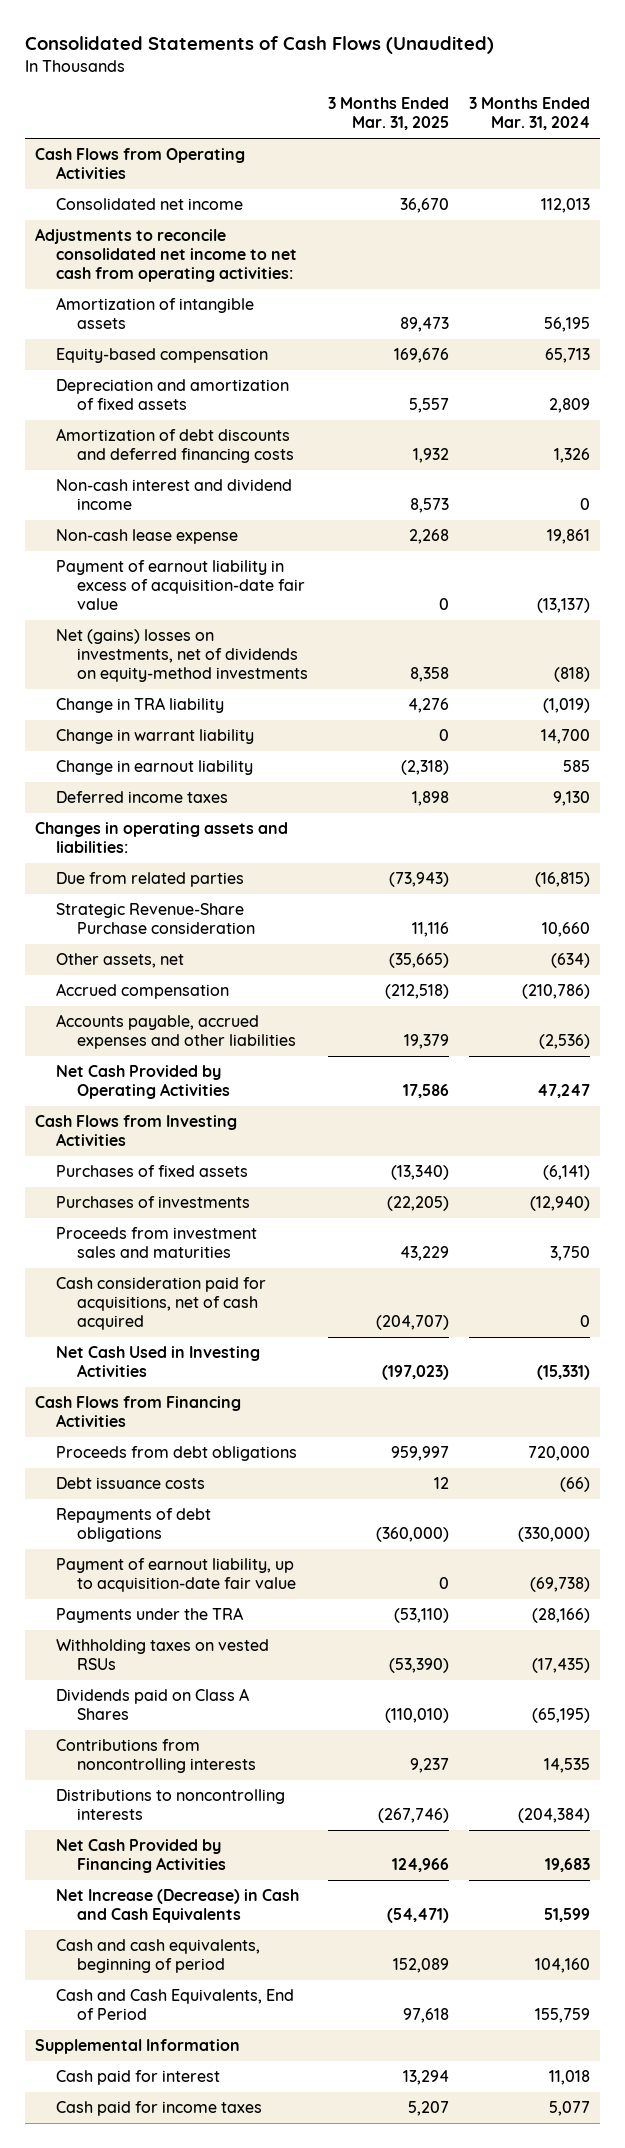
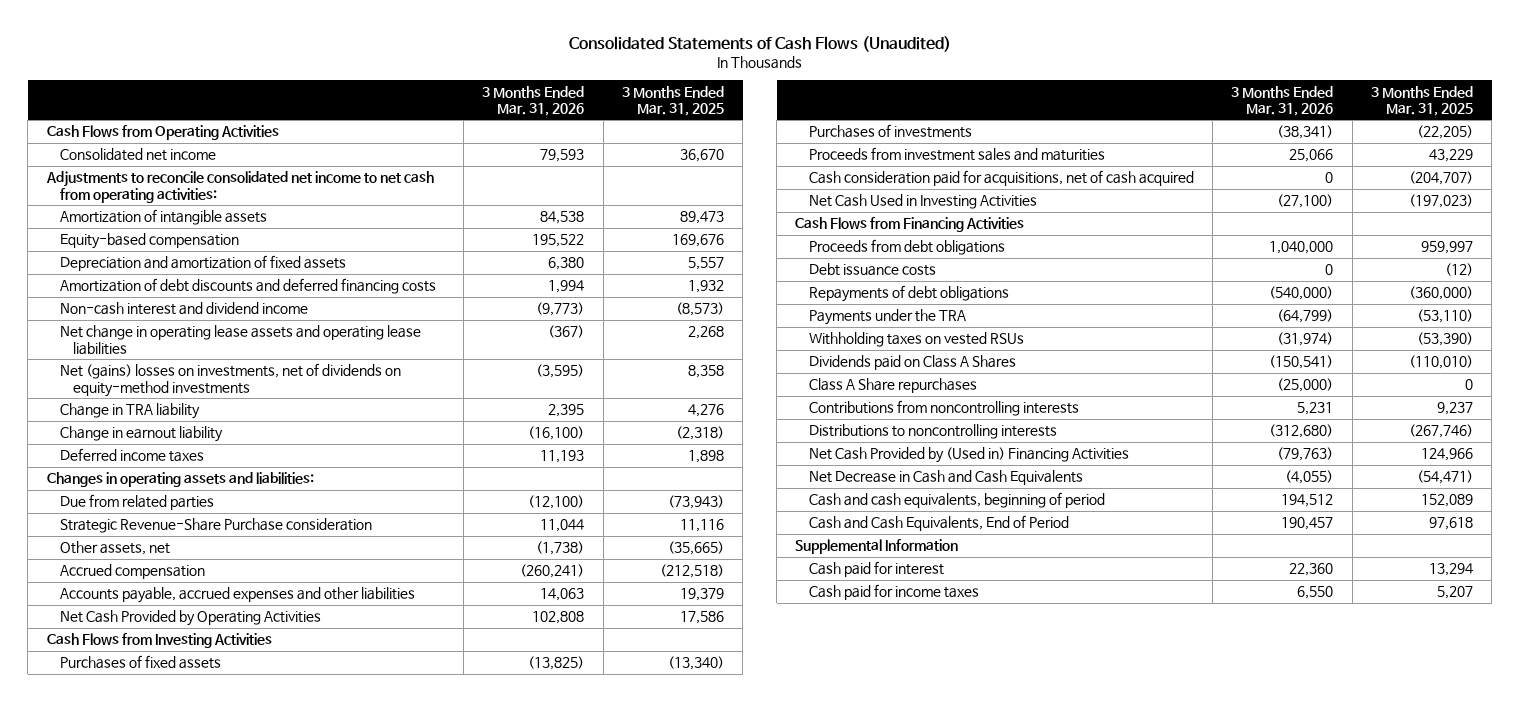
[468,97,590,131] 3 Months Ended Mar. 31, 2024 -> none
none -> [482,85,585,116] 3 Months Ended Mar. 31, 2026
[56,560,306,611] Payment of earnout liability in excess of acquisition-date fair value -> none
[410,498,450,514] 8,573 -> [676,302,725,317] (8,573)
[56,529,239,545] Non-cash lease expense -> [59,325,421,355] Net change in operating lease assets and operating lease liabilities
[56,729,255,745] Change in warrant liability -> none
[434,1477,450,1490] 12 -> [1444,263,1473,277] (12)
[56,1558,297,1593] Payment of earnout liability, up to acquisition-date fair value -> none
none -> [808,378,977,394] Class A Share repurchases
[56,1839,227,1874] Net Cash Provided by Financing Activities -> [808,447,1129,464] Net Cash Provided by (Used in) Financing Activities
[56,1889,300,1924] Net Increase (Decrease) in Cash and Cash Equivalents -> [808,470,1083,486] Net Decrease in Cash and Cash Equivalents

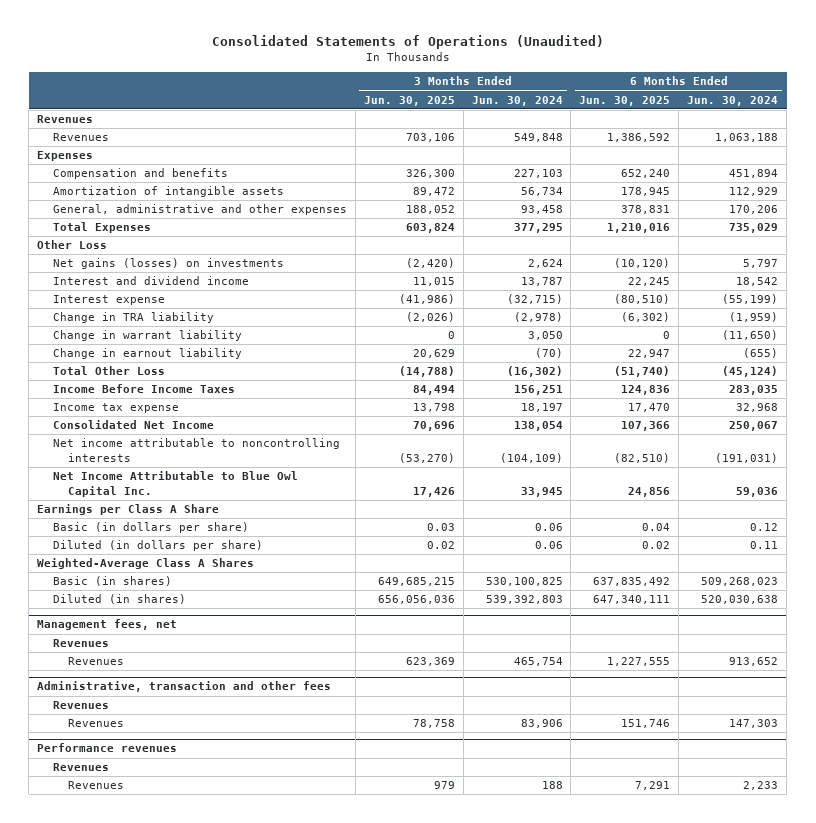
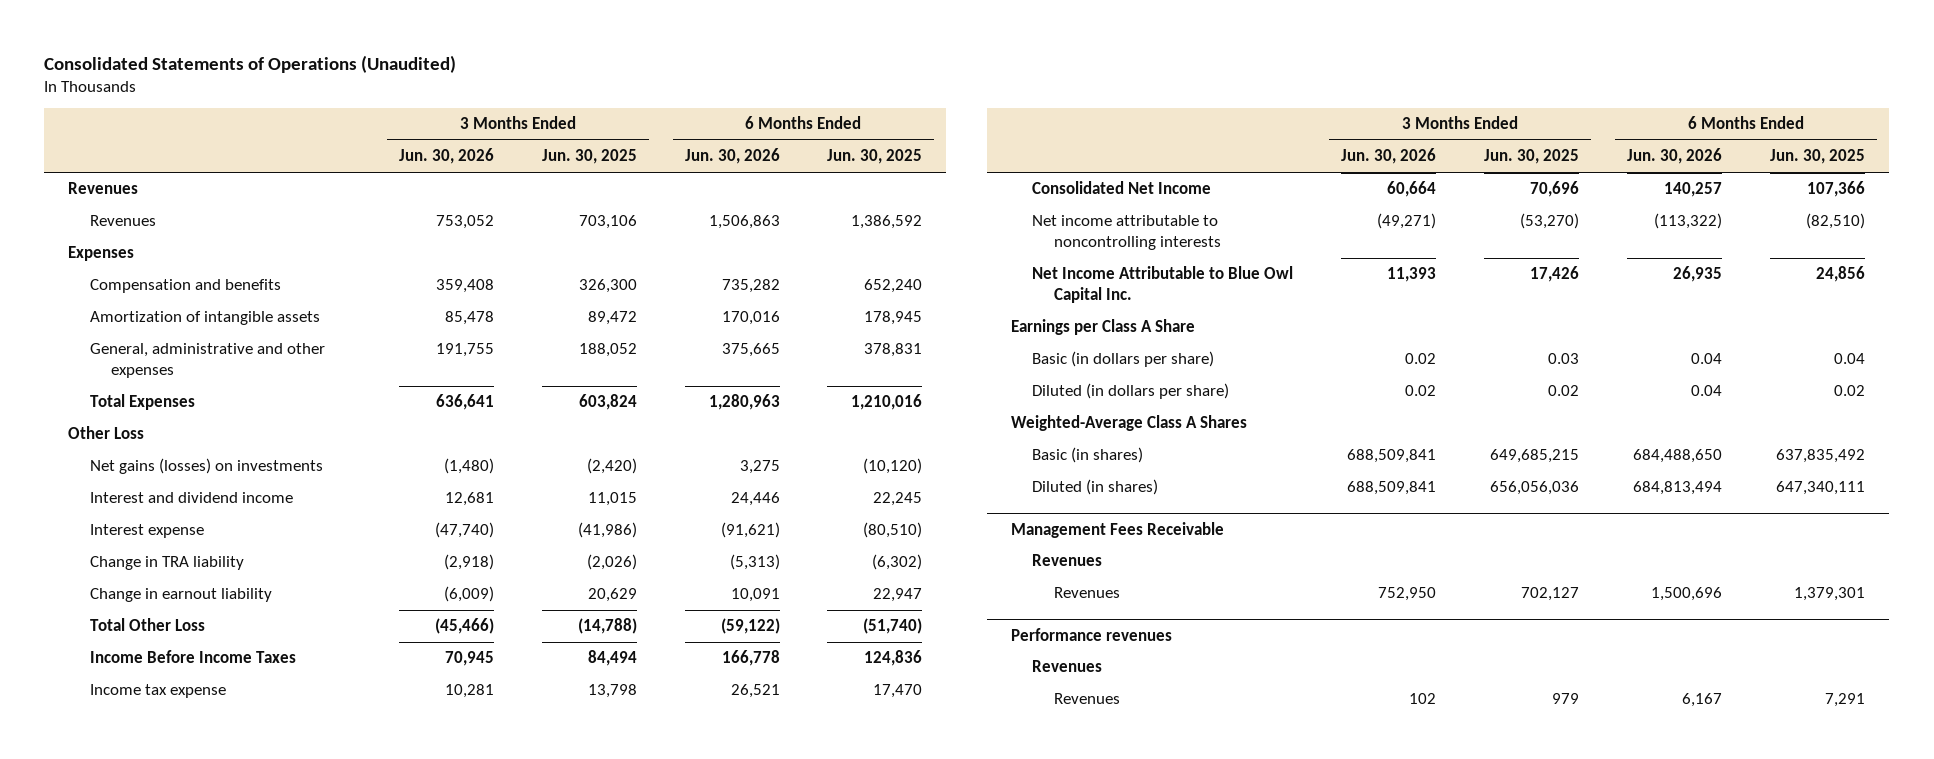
[471,95,563,106] Jun. 30, 2024 -> none
[687,95,779,106] Jun. 30, 2024 -> none
none -> [398,148,494,165] Jun. 30, 2026
none -> [684,148,780,165] Jun. 30, 2026
[52,330,242,342] Change in warrant liability -> none
[52,639,109,648] Revenues -> none
[68,657,125,666] Revenues -> none
[37,681,332,693] Administrative, transaction and other fees -> none
[37,619,178,631] Management fees, net -> [1011,521,1225,538] Management Fees Receivable
[412,719,455,729] 78,758 -> [1521,587,1580,602] 702,127
[621,719,671,729] 151,746 -> [1794,587,1866,602] 1,379,301

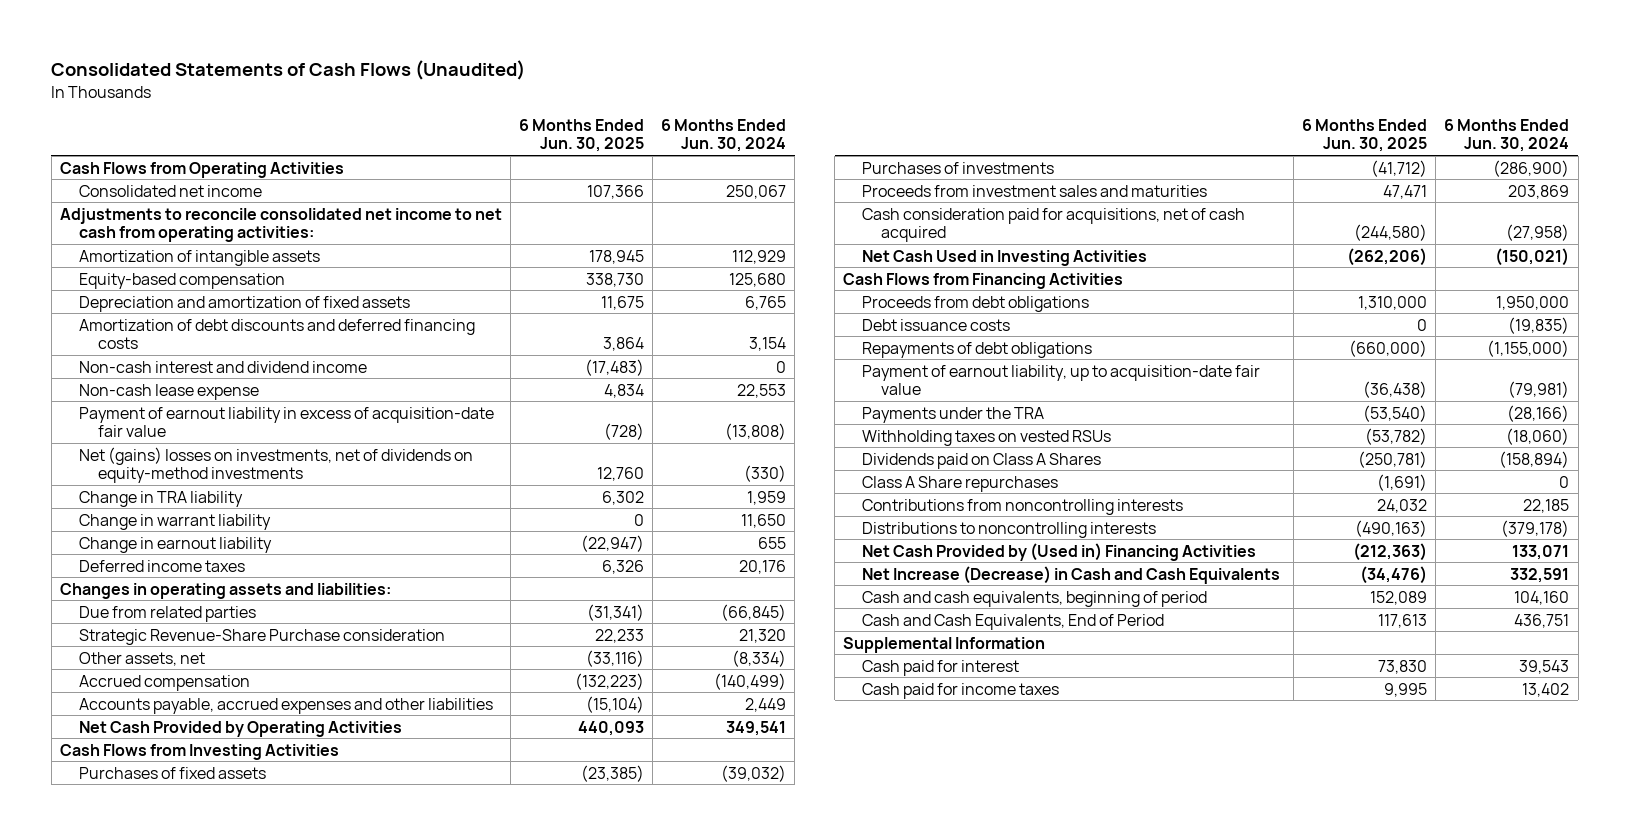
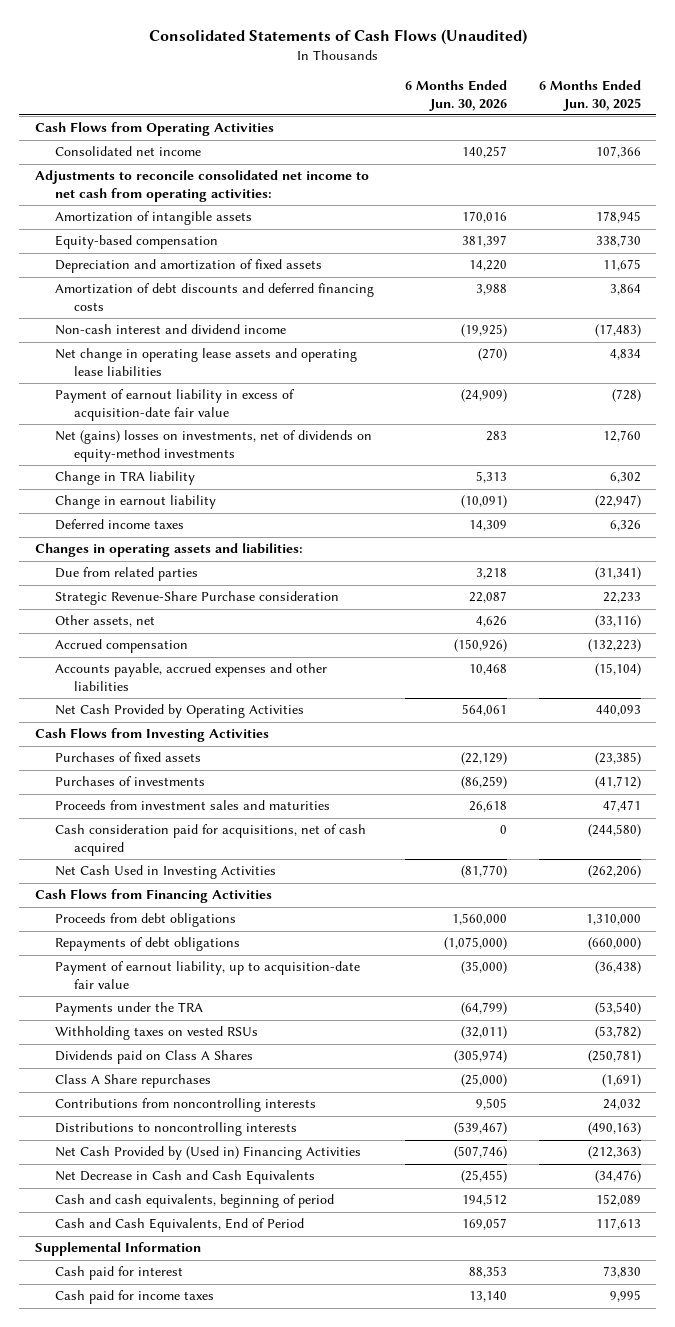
[661,119,787,153] 6 Months Ended Jun. 30, 2024 -> none
none -> [405,80,508,111] 6 Months Ended Jun. 30, 2026
[78,383,259,400] Non-cash lease expense -> [54,348,357,376] Net change in operating lease assets and operating lease liabilities
[78,513,271,530] Change in warrant liability -> none
[861,318,1010,331] Debt issuance costs -> none
[861,565,1280,584] Net Increase (Decrease) in Cash and Cash Equivalents -> [54,1170,315,1185] Net Decrease in Cash and Cash Equivalents

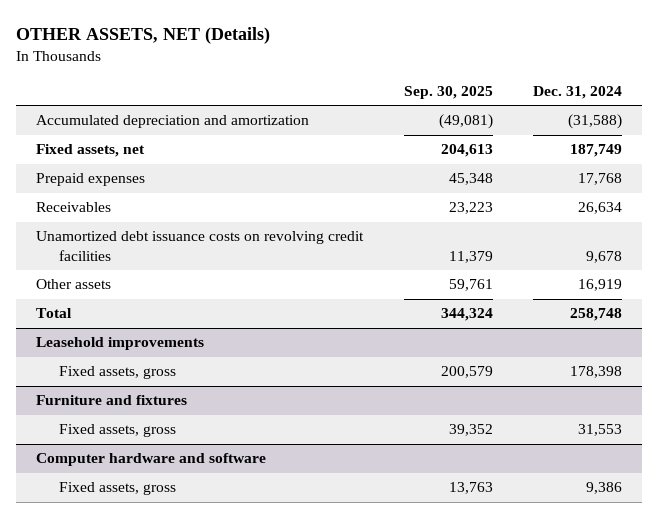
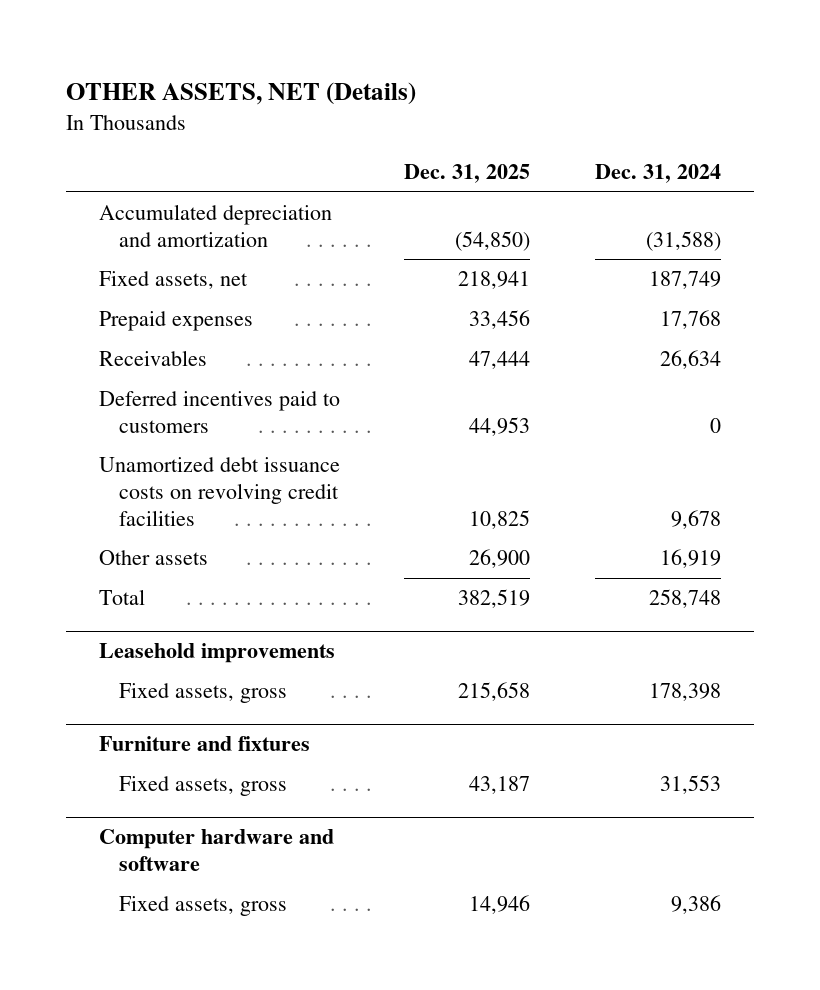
[403,86,493,100] Sep. 30, 2025 -> none
none -> [404,164,531,184] Dec. 31, 2025
none -> [98,390,340,433] Deferred incentives paid to customers

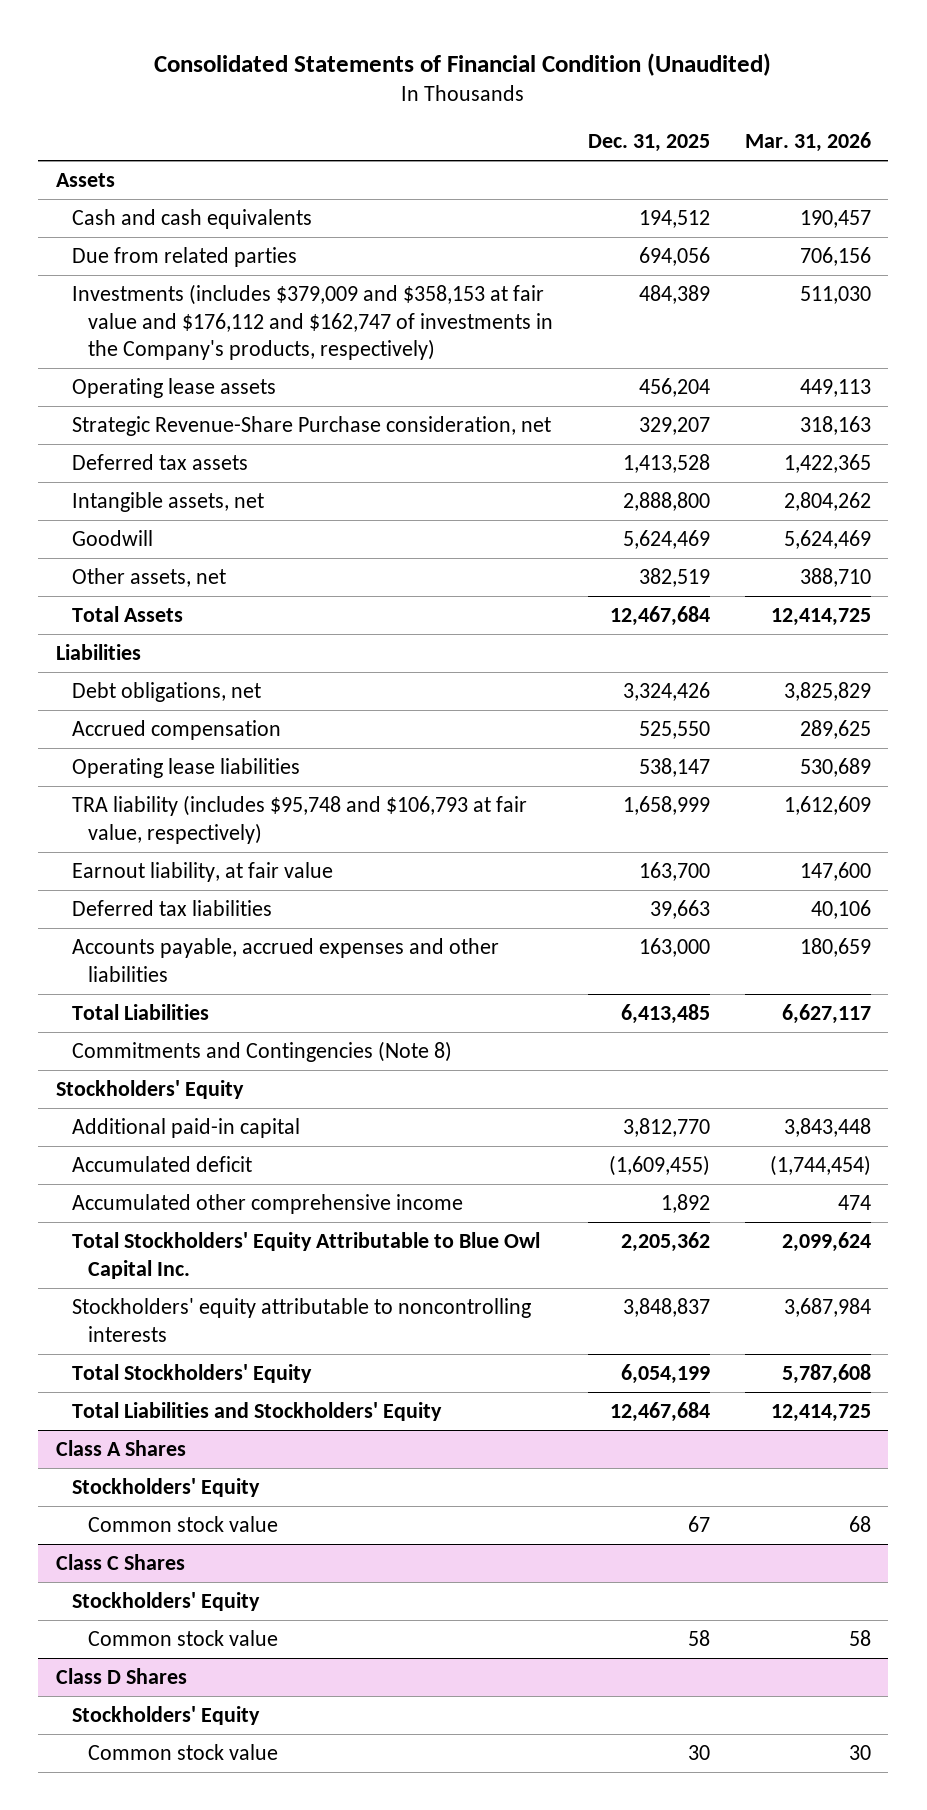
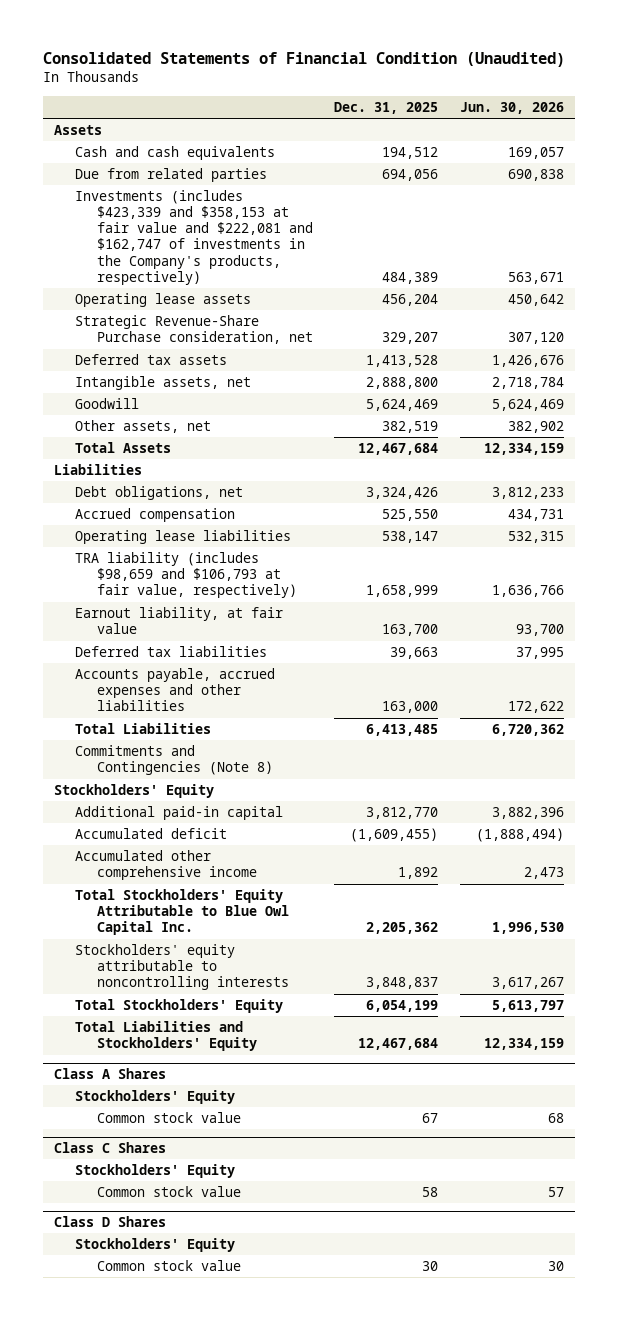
[744,132,871,153] Mar. 31, 2026 -> none
none -> [459,101,564,114] Jun. 30, 2026
[71,284,553,361] Investments (includes $379,009 and $358,153 at fair value and $176,112 and $162,747 of investments in the Company's products, respectively) -> [75,190,313,285] Investments (includes $423,339 and $358,153 at fair value and $222,081 and $162,747 of investments in the Company's products, respectively)
[71,795,527,844] TRA liability (includes $95,748 and $106,793 at fair value, respectively) -> [75,552,297,599] TRA liability (includes $98,659 and $106,793 at fair value, respectively)

